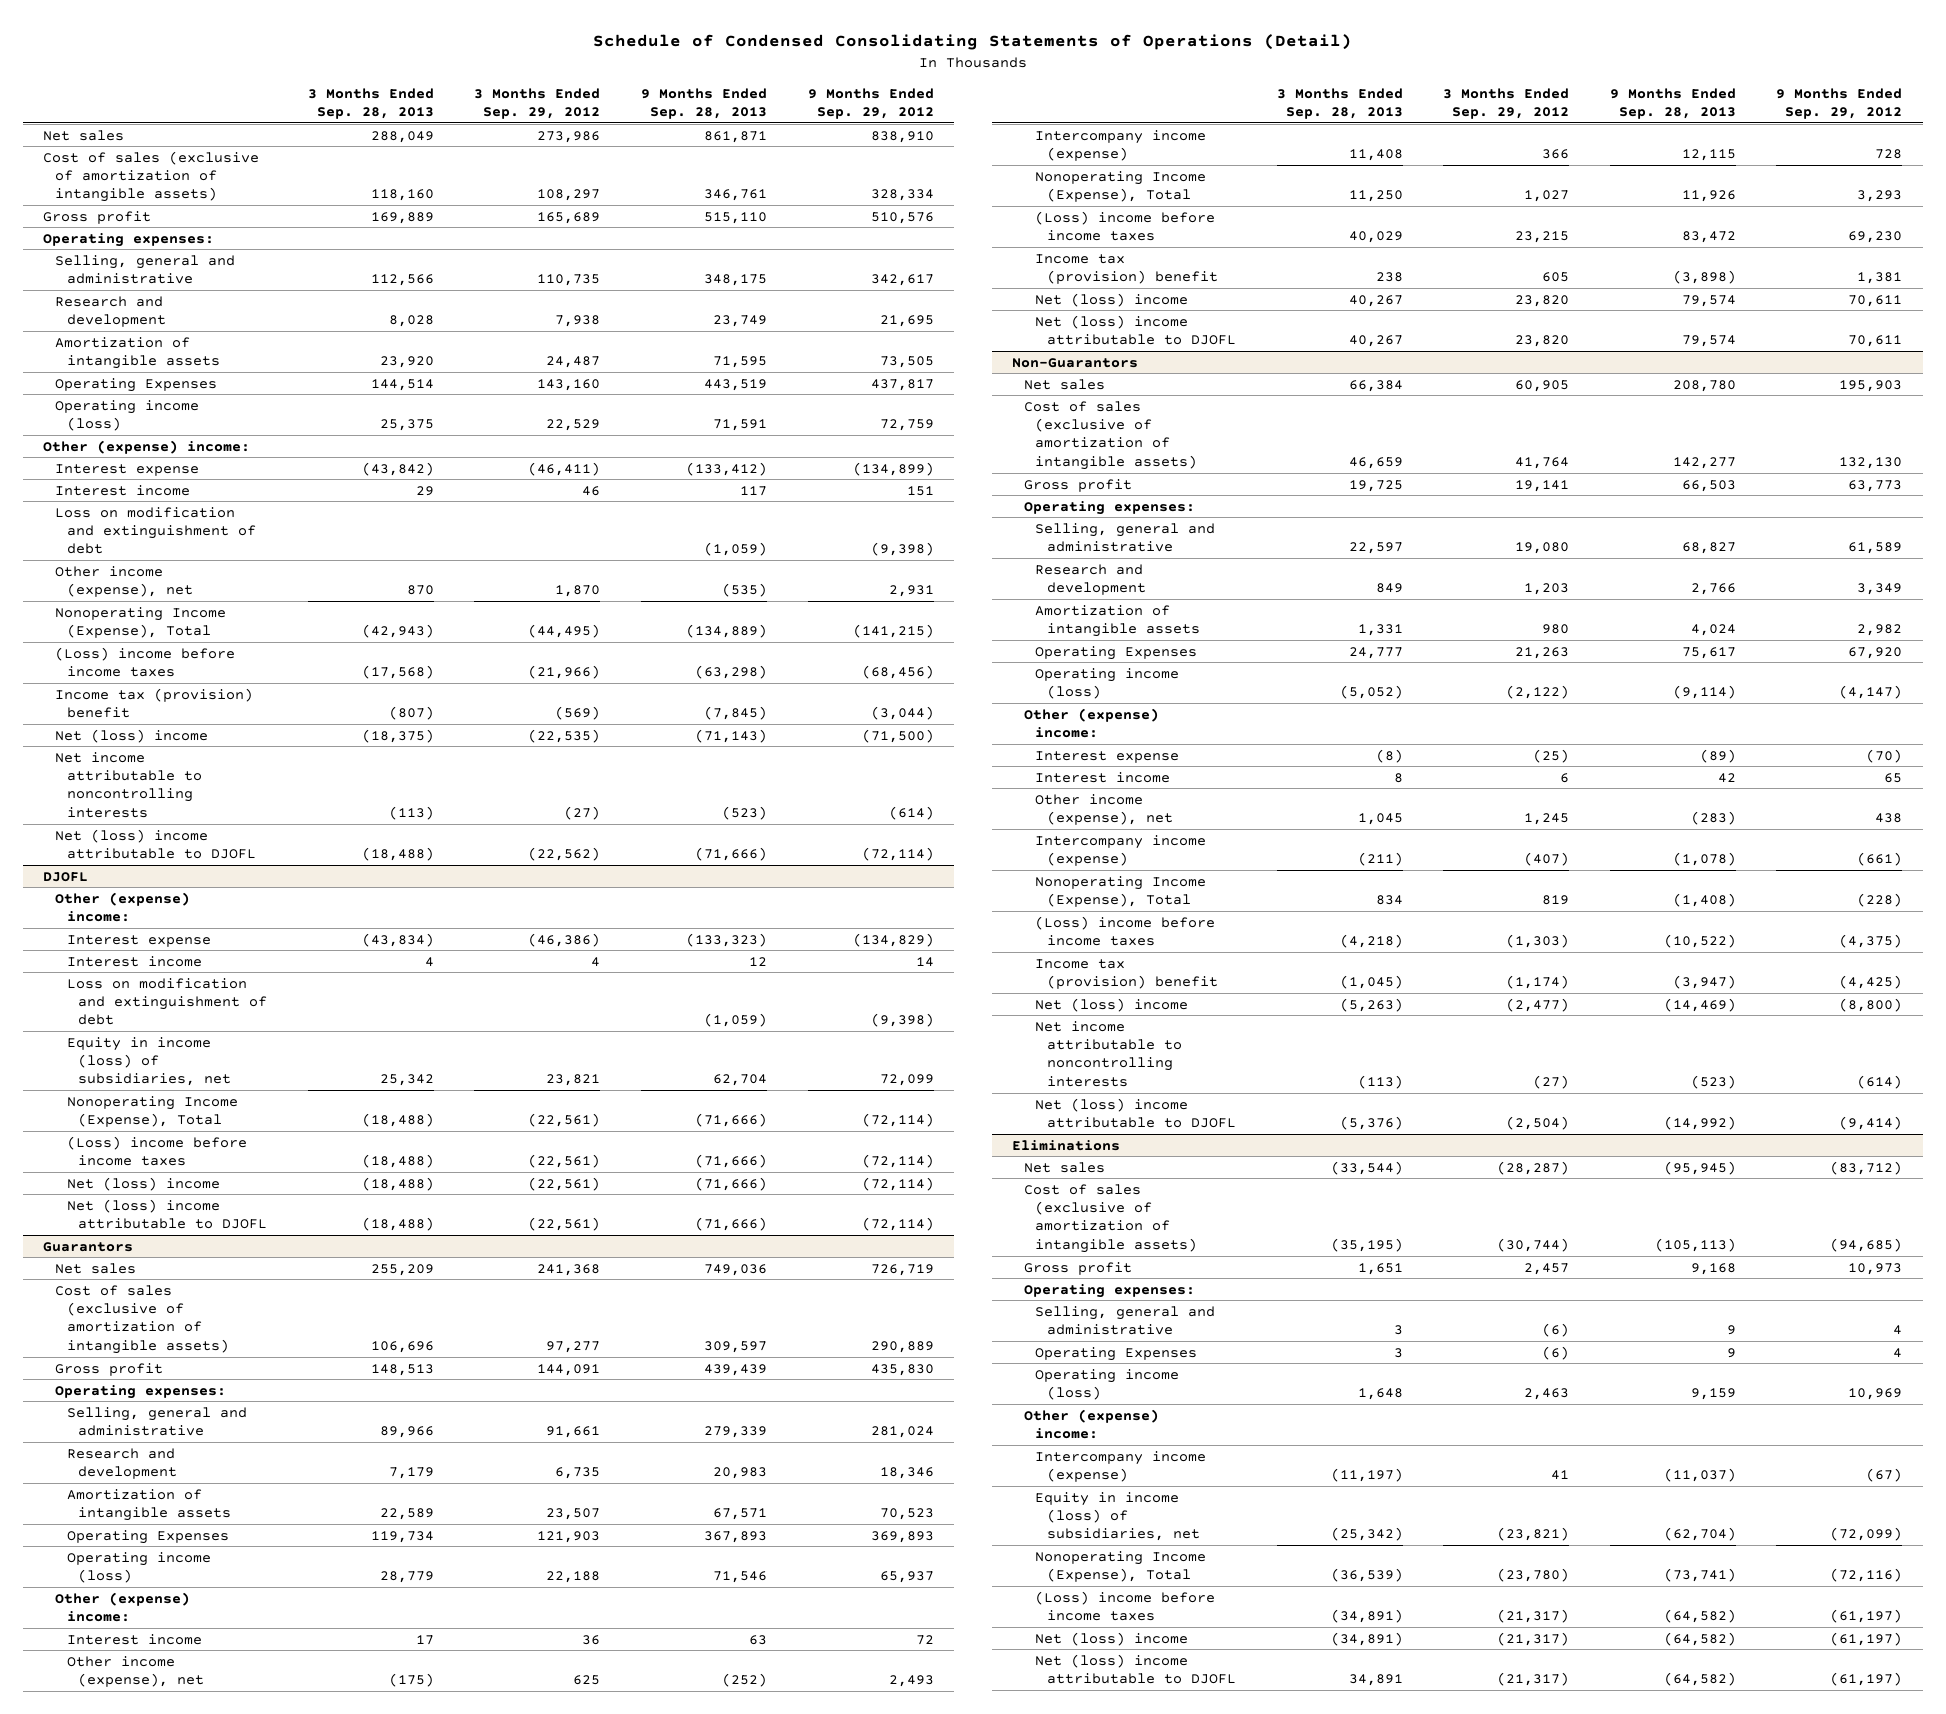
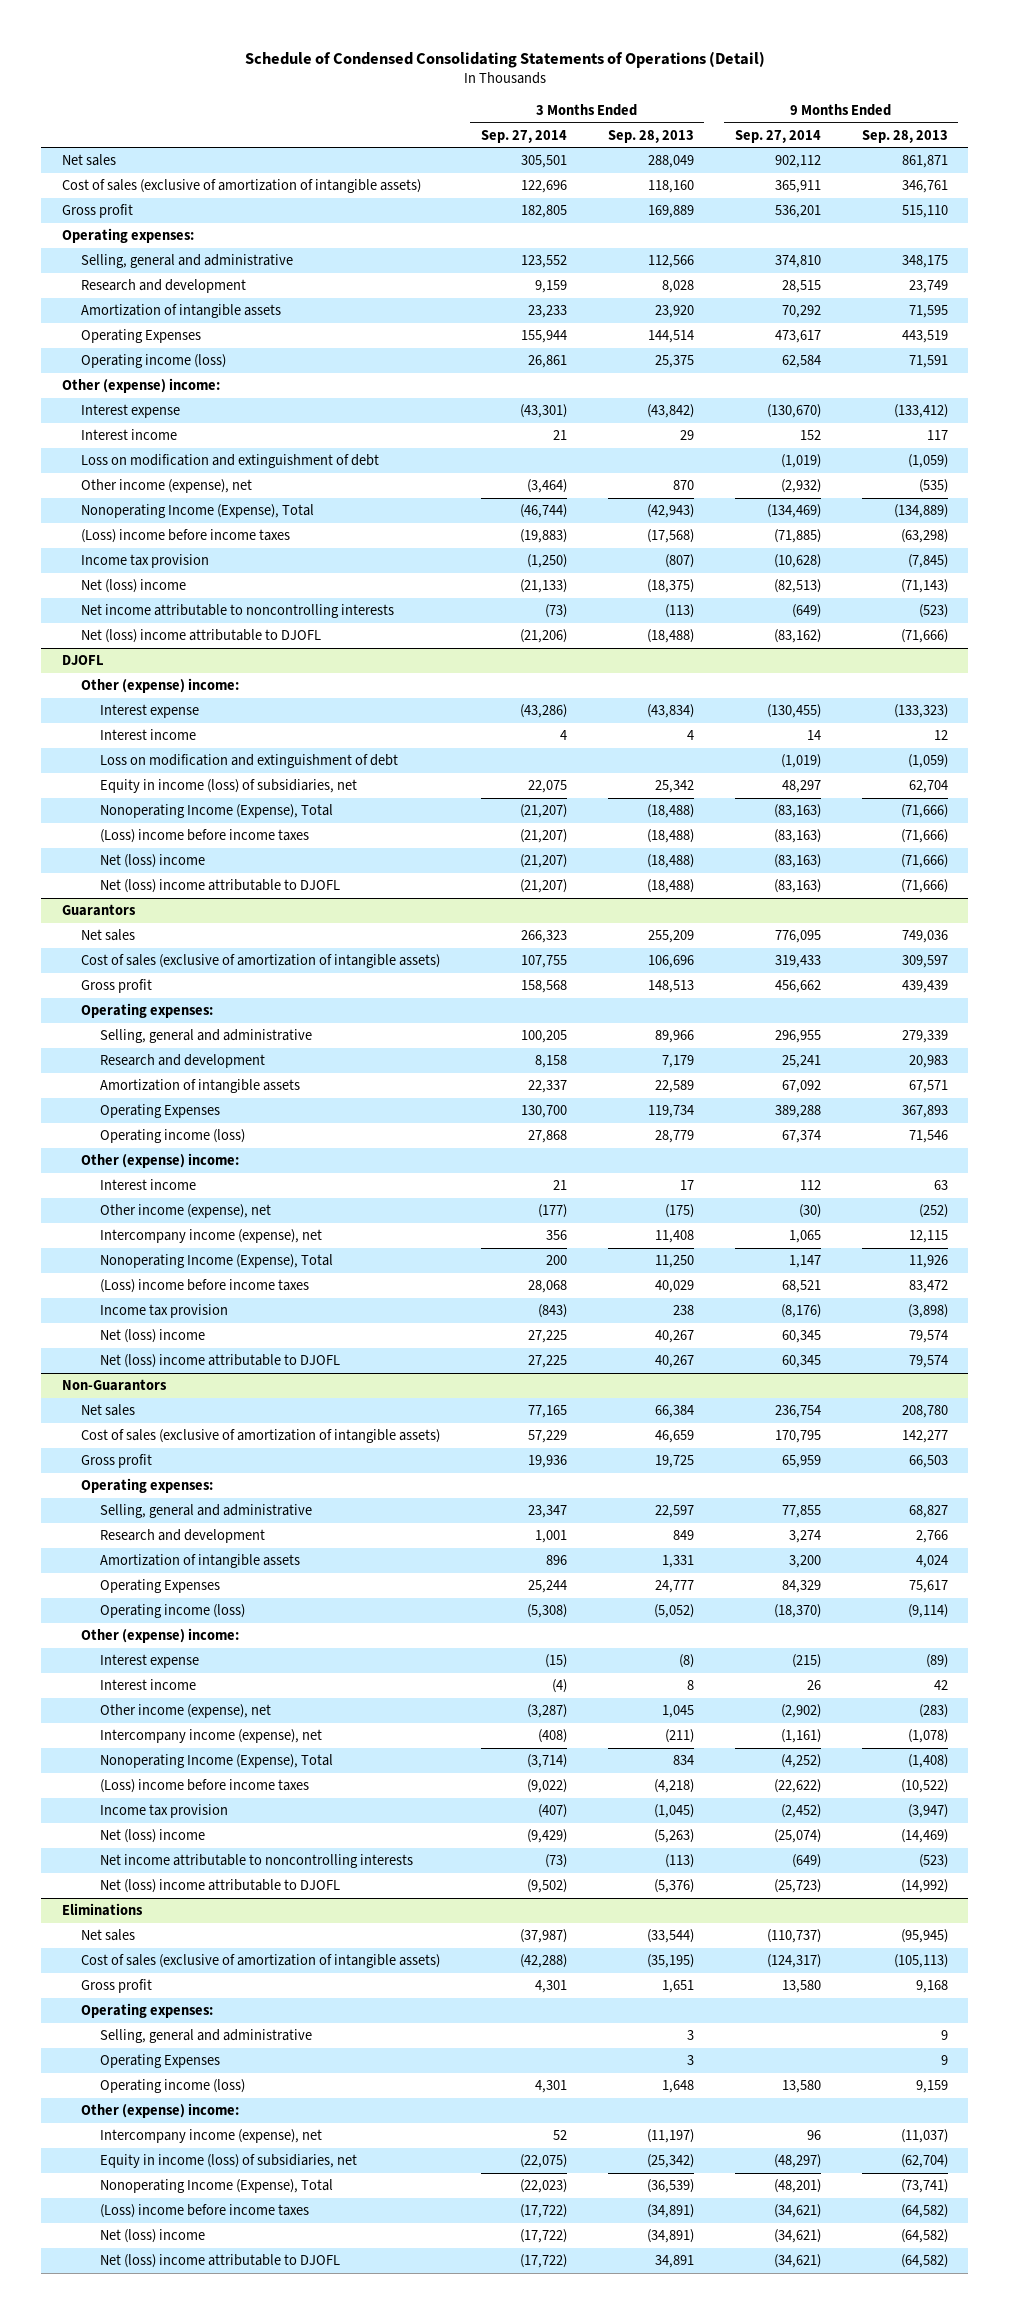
[474,87,601,120] 3 Months Ended Sep. 29, 2012 -> none
[807,87,934,120] 9 Months Ended Sep. 29, 2012 -> none
none -> [480,129,567,143] Sep. 27, 2014
none -> [734,129,821,143] Sep. 27, 2014
[54,687,253,719] Income tax (provision) benefit -> [80,554,209,569] Income tax provision
[1035,129,1207,162] Intercompany income (expense) -> [99,1229,322,1244] Intercompany income (expense), net
[1035,253,1219,285] Income tax (provision) benefit -> [99,1304,228,1319] Income tax provision
[1035,834,1207,867] Intercompany income (expense) -> [99,1729,322,1744] Intercompany income (expense), net
[1035,958,1219,990] Income tax (provision) benefit -> [99,1804,228,1819] Income tax provision
[1035,1450,1207,1483] Intercompany income (expense) -> [99,2129,322,2144] Intercompany income (expense), net

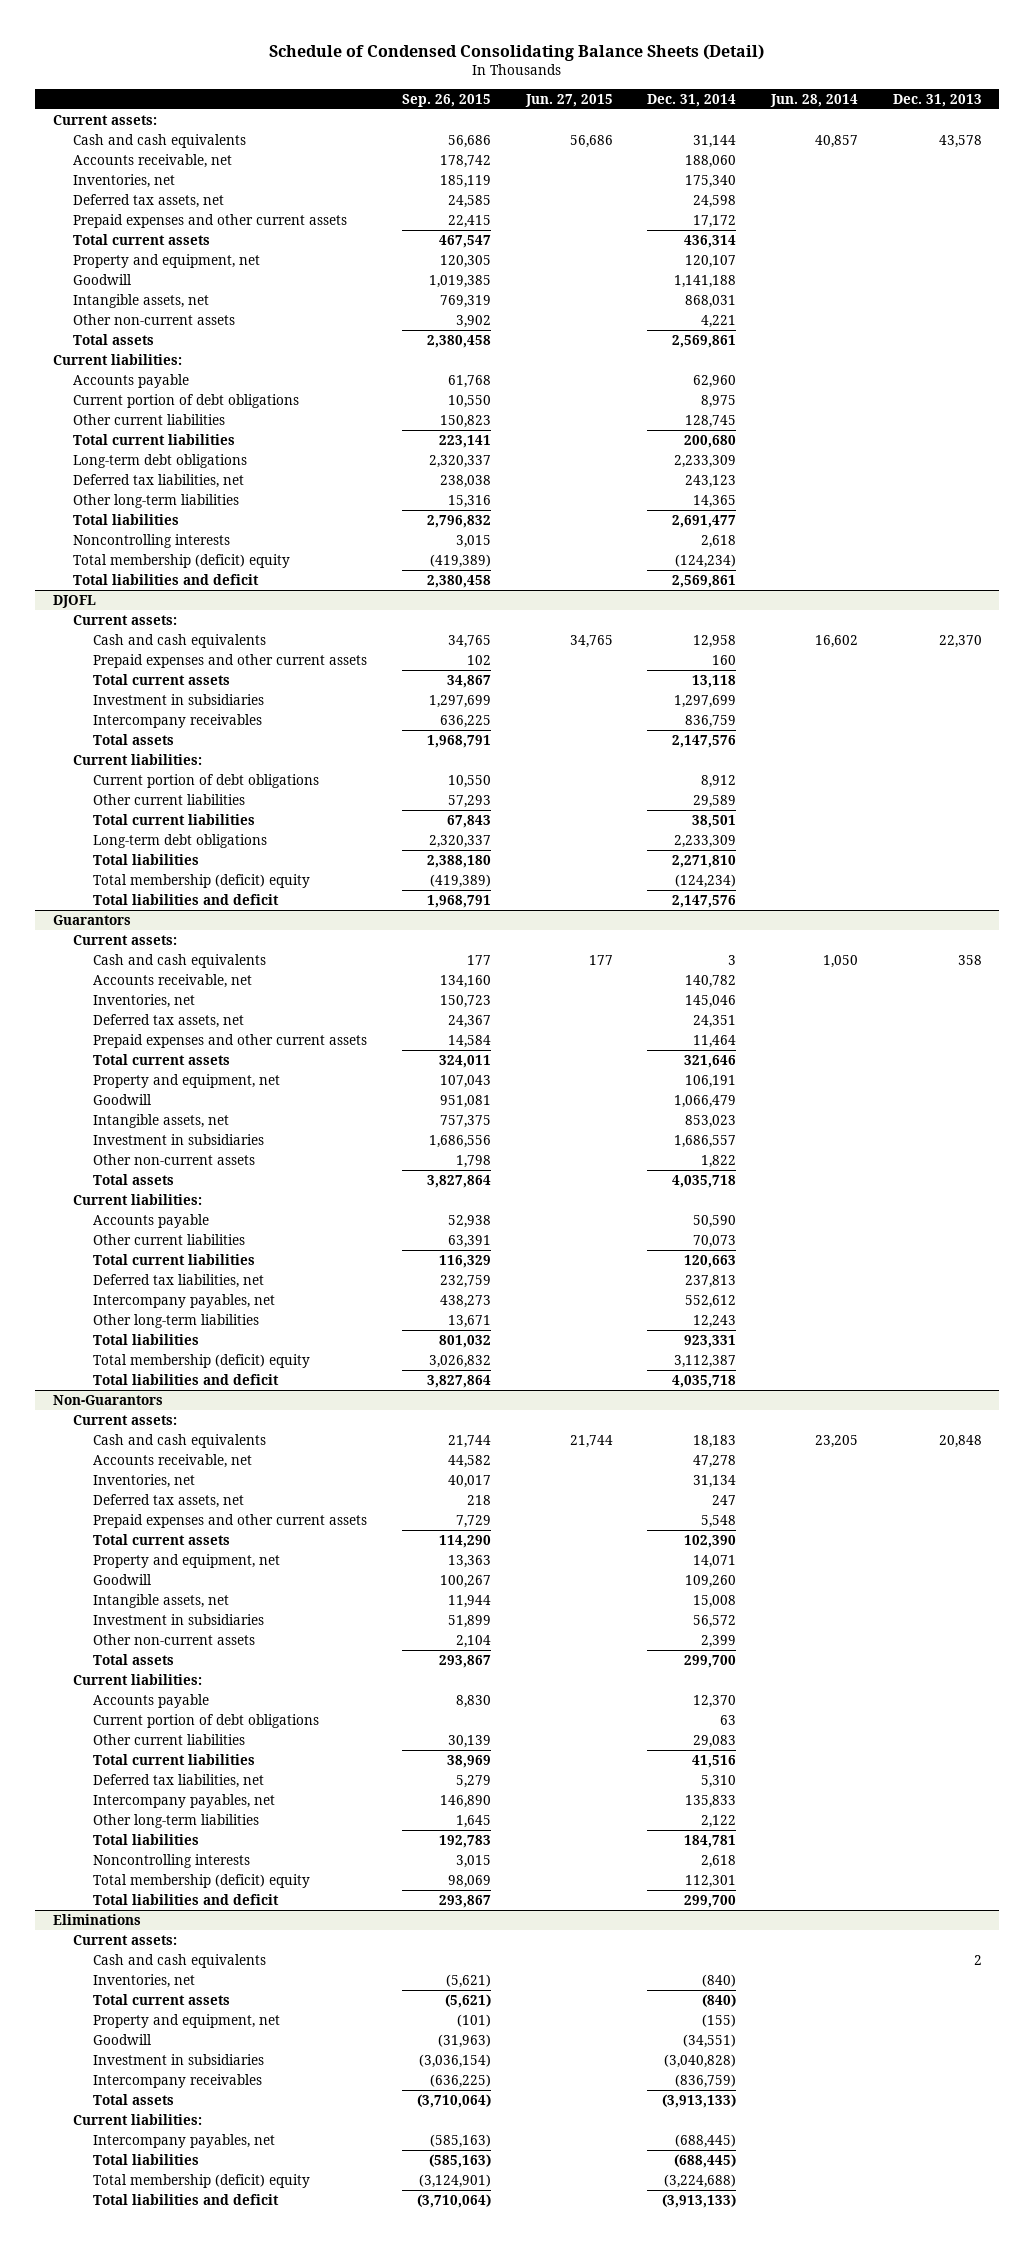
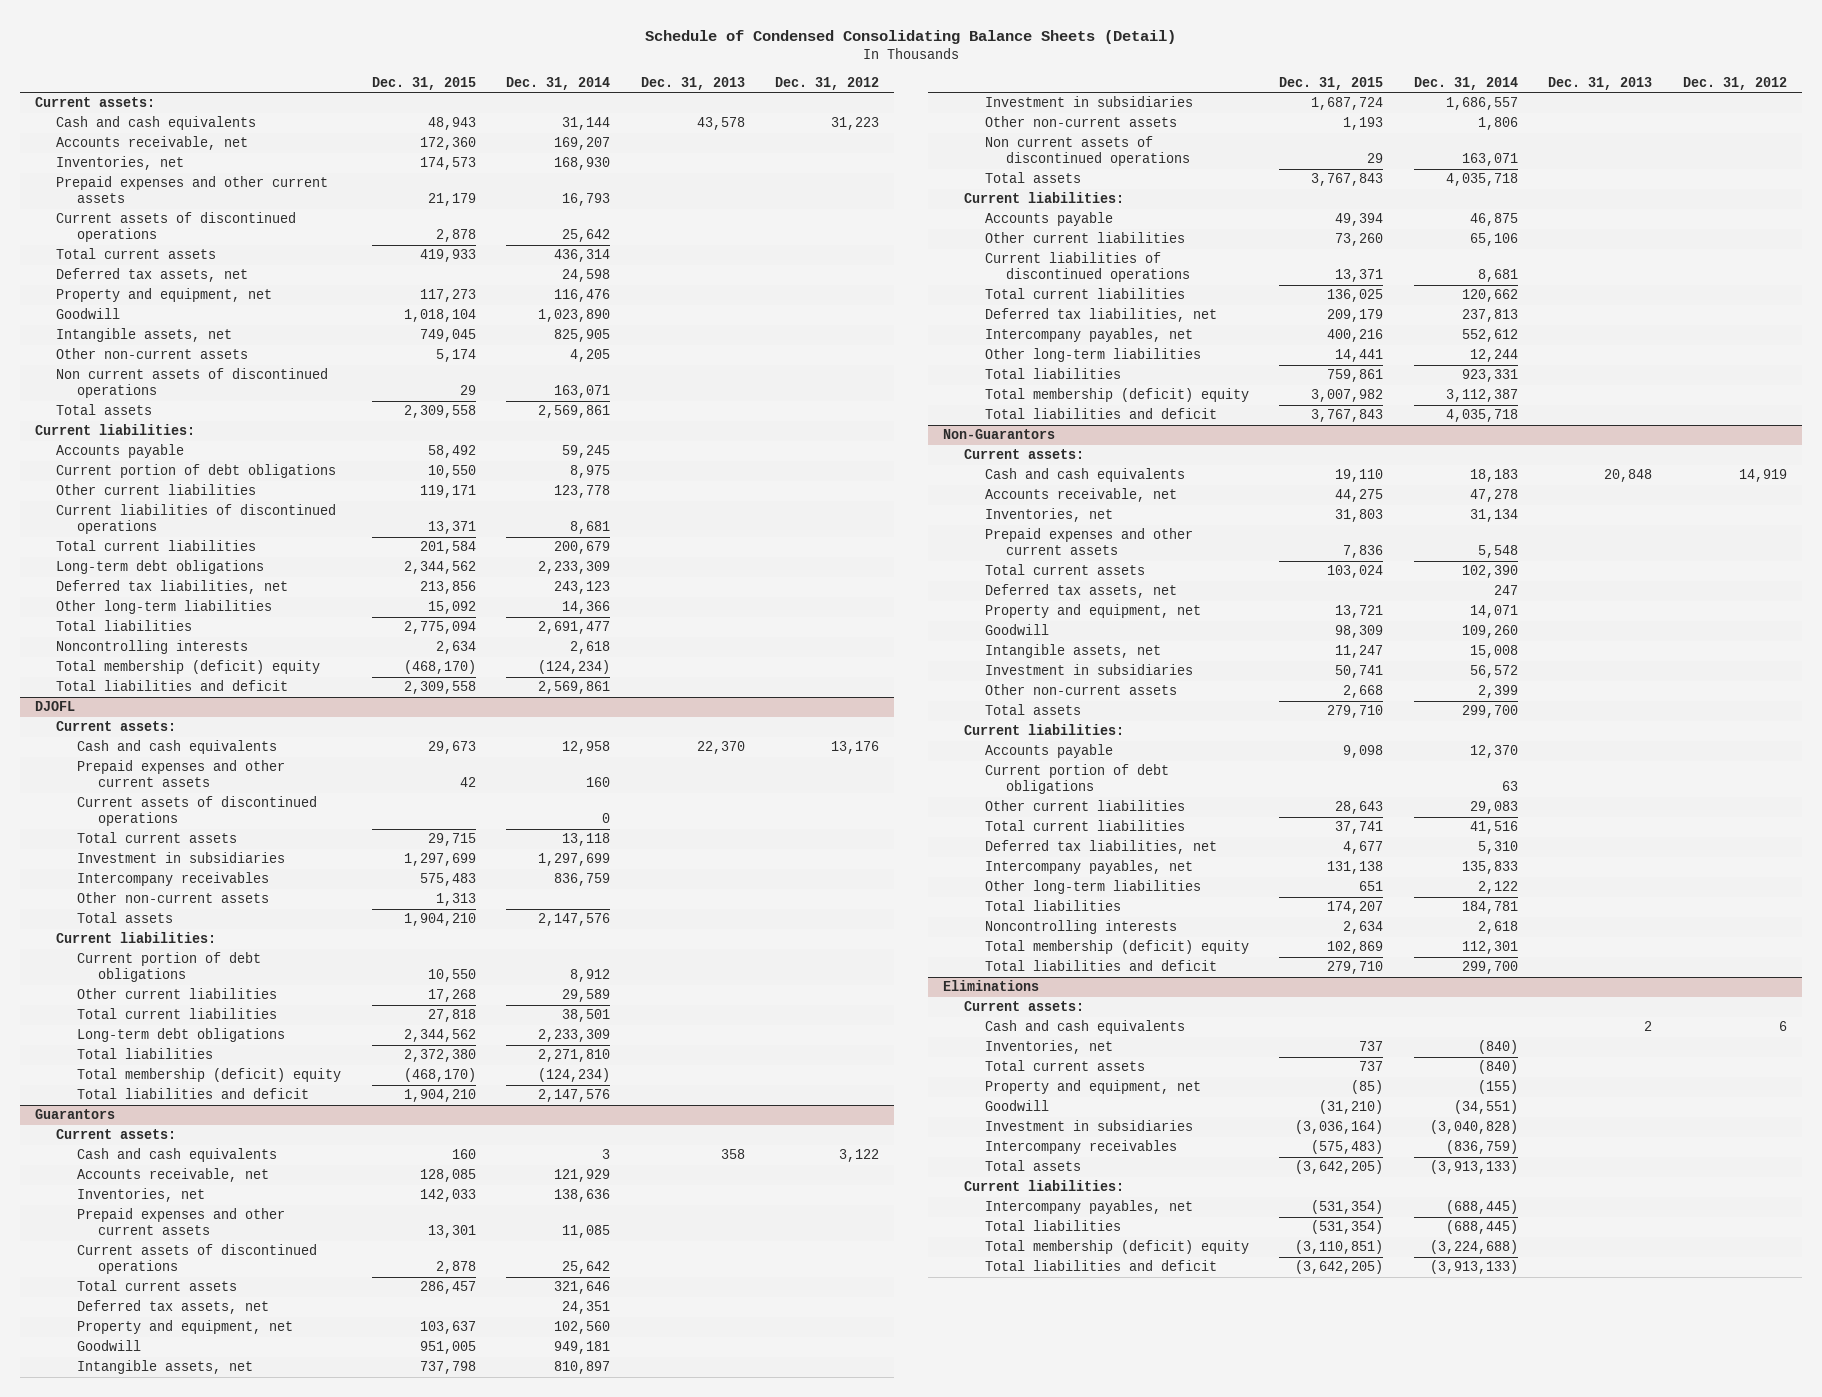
[401,93,491,107] Sep. 26, 2015 -> none
[524,93,613,107] Jun. 27, 2015 -> none
[770,93,859,107] Jun. 28, 2014 -> none
none -> [371,76,476,90] Dec. 31, 2015
none -> [775,76,880,90] Dec. 31, 2012
[685,154,737,168] 188,060 -> [554,137,611,151] 169,207
[685,174,737,188] 175,340 -> [554,157,611,171] 168,930
[693,214,737,228] 17,172 -> [562,193,611,207] 16,793
none -> [56,212,297,243] Current assets of discontinued operations
[72,193,224,208] Deferred tax assets, net -> [56,268,249,283] Deferred tax assets, net
[685,254,737,268] 120,107 -> [554,289,611,303] 116,476
[674,274,737,288] 1,141,188 -> [538,309,611,323] 1,023,890
[685,294,737,308] 868,031 -> [554,329,611,343] 825,905
[701,314,737,328] 4,221 -> [570,349,611,363] 4,205
none -> [56,368,329,399] Non current assets of discontinued operations
[693,374,737,388] 62,960 -> [562,445,611,459] 59,245
[685,414,737,428] 128,745 -> [554,485,611,499] 123,778
none -> [56,504,337,535] Current liabilities of discontinued operations
[684,434,737,448] 200,680 -> [554,541,611,555] 200,679
[693,494,737,508] 14,365 -> [562,601,611,615] 14,366
none -> [77,796,318,827] Current assets of discontinued operations
none -> [77,892,270,904] Other non-current assets
[685,974,737,988] 140,782 -> [554,1169,611,1183] 121,929
[685,994,737,1008] 145,046 -> [554,1189,611,1203] 138,636
[693,1034,737,1048] 11,464 -> [562,1225,611,1239] 11,085
none -> [77,1244,318,1275] Current assets of discontinued operations
[93,1013,245,1028] Deferred tax assets, net -> [77,1300,270,1315] Deferred tax assets, net
[685,1074,737,1088] 106,191 -> [554,1321,611,1335] 102,560
[674,1094,737,1108] 1,066,479 -> [554,1341,611,1355] 949,181
[685,1114,737,1128] 853,023 -> [554,1361,611,1375] 810,897
[701,1154,737,1168] 1,822 -> [1477,117,1518,131] 1,806
none -> [984,136,1190,167] Non current assets of discontinued operations
[693,1214,737,1228] 50,590 -> [1469,213,1518,227] 46,875
[693,1234,737,1248] 70,073 -> [1469,233,1518,247] 65,106
none -> [984,252,1190,283] Current liabilities of discontinued operations
[684,1254,737,1268] 120,663 -> [1461,289,1518,303] 120,662
[693,1314,737,1328] 12,243 -> [1469,349,1518,363] 12,244
[93,1493,245,1508] Deferred tax assets, net -> [984,584,1177,599] Deferred tax assets, net

